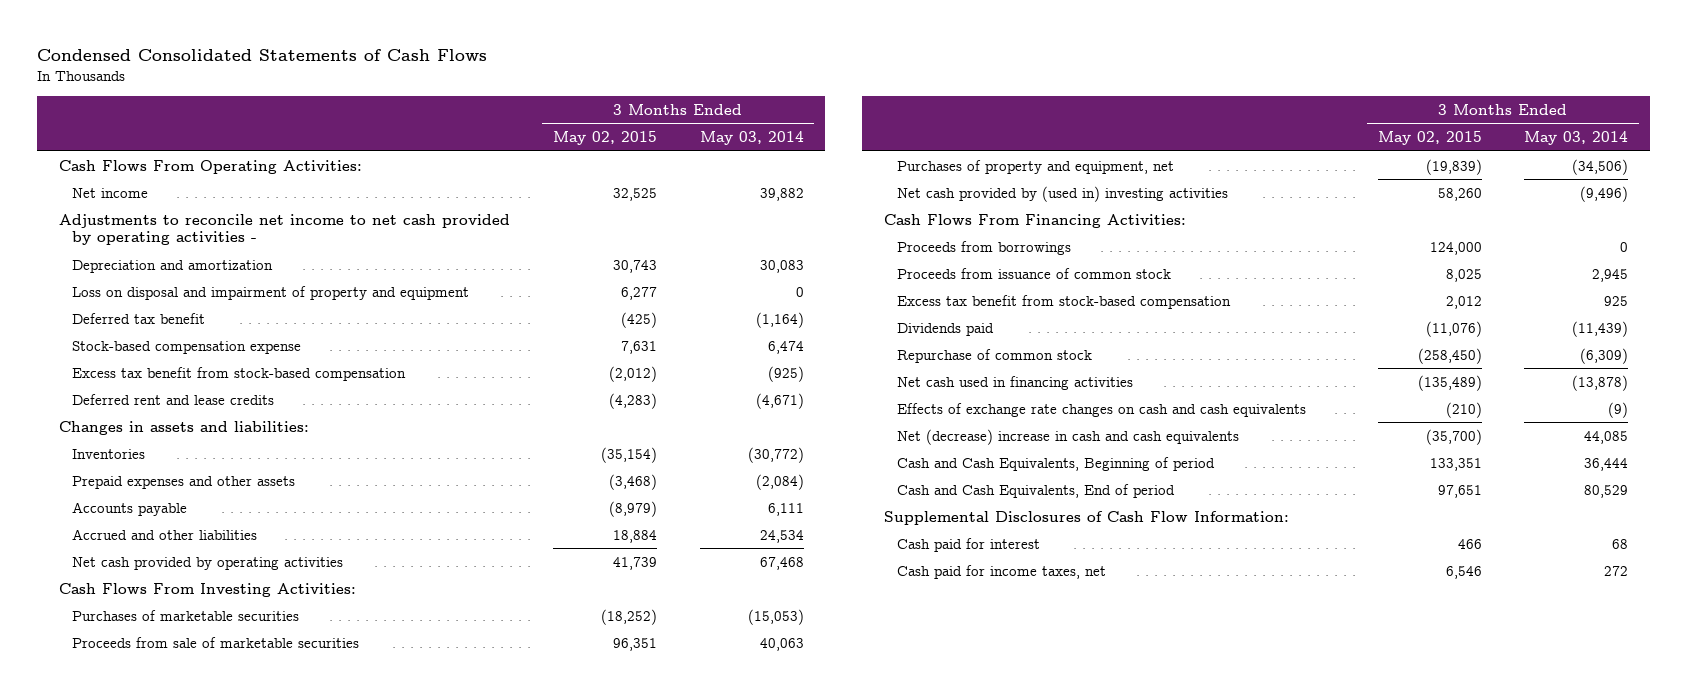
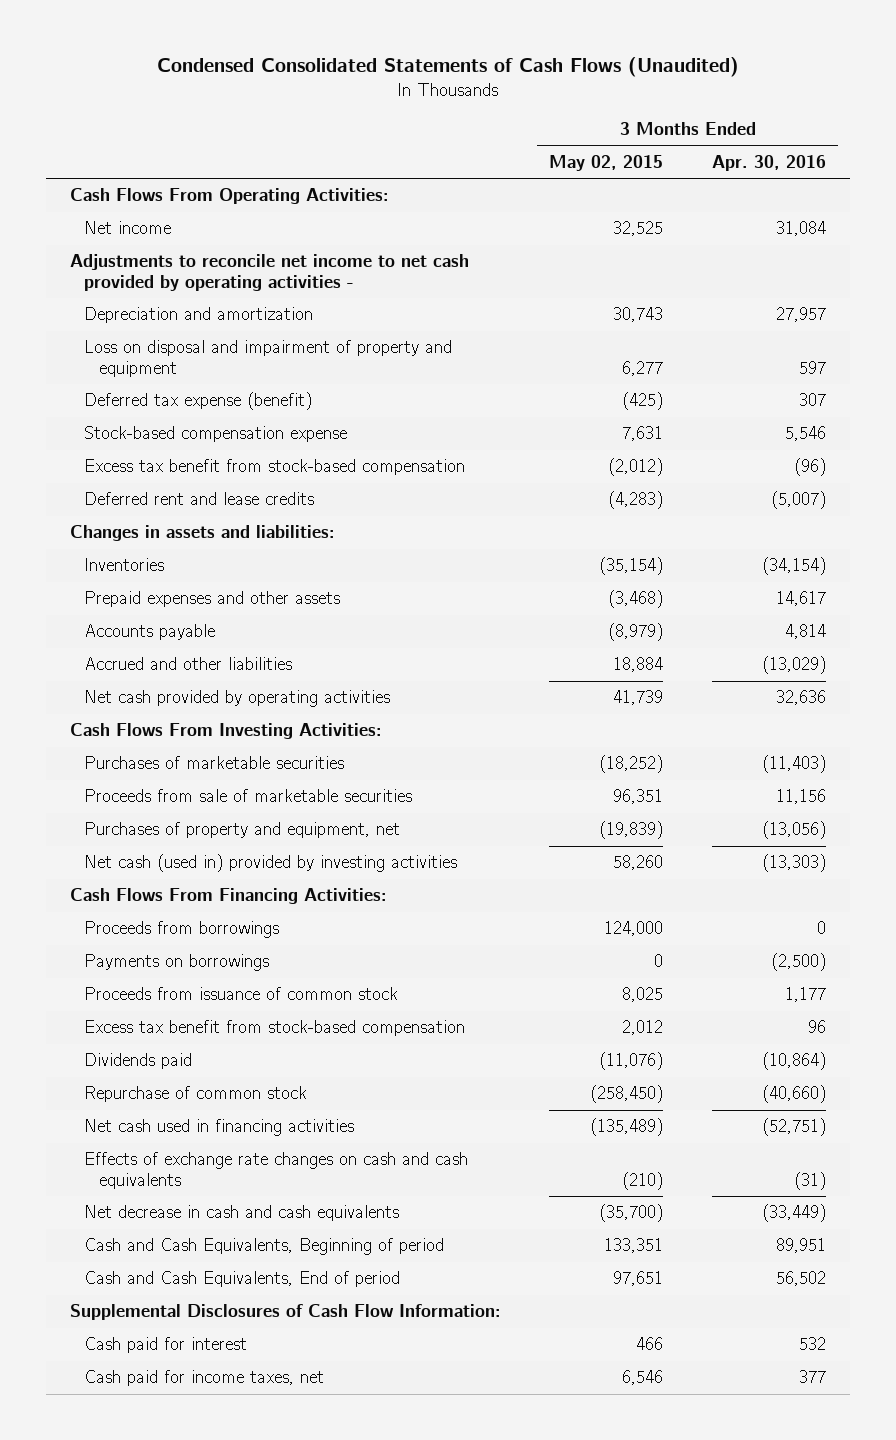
[37,48,488,61] Condensed Consolidated Statements of Cash Flows -> [156,57,739,78] Condensed Consolidated Statements of Cash Flows (Unaudited)
[699,130,804,145] May 03, 2014 -> none
none -> [711,154,826,171] Apr. 30, 2016
[71,312,205,324] Deferred tax benefit -> [84,392,313,411] Deferred tax expense (benefit)
[896,185,1228,202] Net cash provided by (used in) investing activities -> [84,854,458,873] Net cash (used in) provided by investing activities
none -> [84,954,270,972] Payments on borrowings
[896,428,1239,445] Net (decrease) increase in cash and cash equivalents -> [84,1205,400,1222] Net decrease in cash and cash equivalents

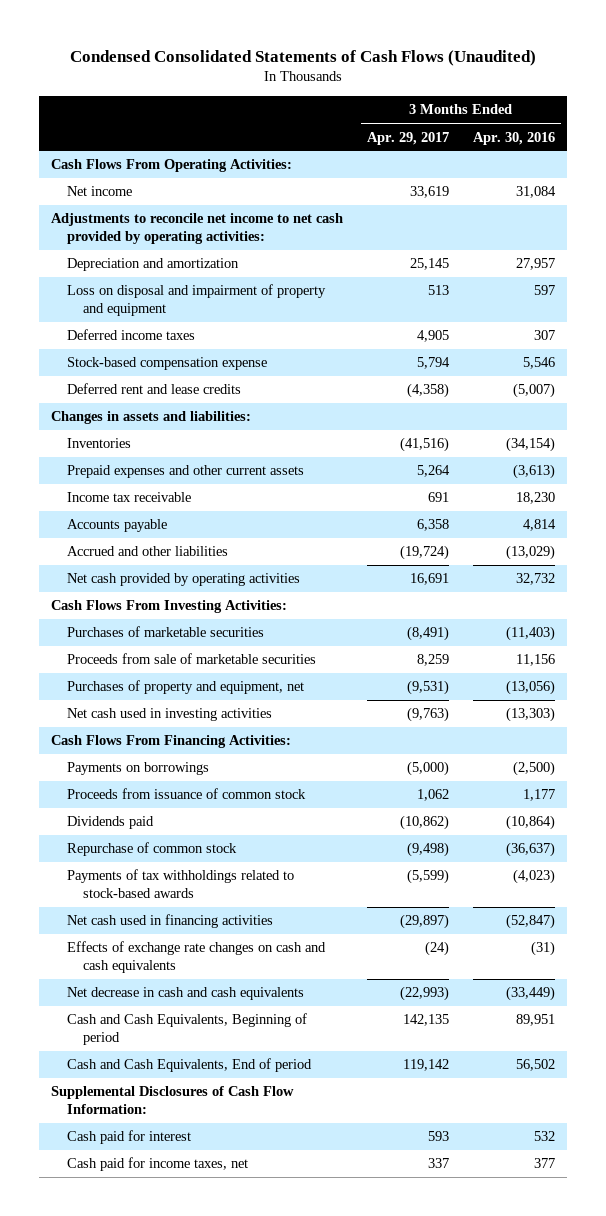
[549,154,664,171] May 02, 2015 -> none
none -> [367,131,450,145] Apr. 29, 2017
[69,254,469,291] Adjustments to reconcile net income to net cash provided by operating activities - -> [51,213,344,245] Adjustments to reconcile net income to net cash provided by operating activities:
[84,392,313,411] Deferred tax expense (benefit) -> [66,329,195,341] Deferred income taxes
[84,459,466,476] Excess tax benefit from stock-based compensation -> none
[84,591,341,608] Prepaid expenses and other assets -> [66,465,304,479] Prepaid expenses and other current assets
[775,591,826,607] 14,617 -> [513,464,556,480] (3,613)
none -> [66,492,191,503] Income tax receivable
[775,690,826,706] 32,636 -> [516,573,556,586] 32,732
[84,854,458,873] Net cash (used in) provided by investing activities -> [66,708,272,722] Net cash used in investing activities
[84,921,280,939] Proceeds from borrowings -> none
[84,1020,466,1037] Excess tax benefit from stock-based compensation -> none
[761,1085,826,1104] (40,660) -> [506,842,556,858] (36,637)
none -> [66,869,294,899] Payments of tax withholdings related to stock-based awards
[761,1118,826,1137] (52,751) -> [506,914,556,930] (52,847)

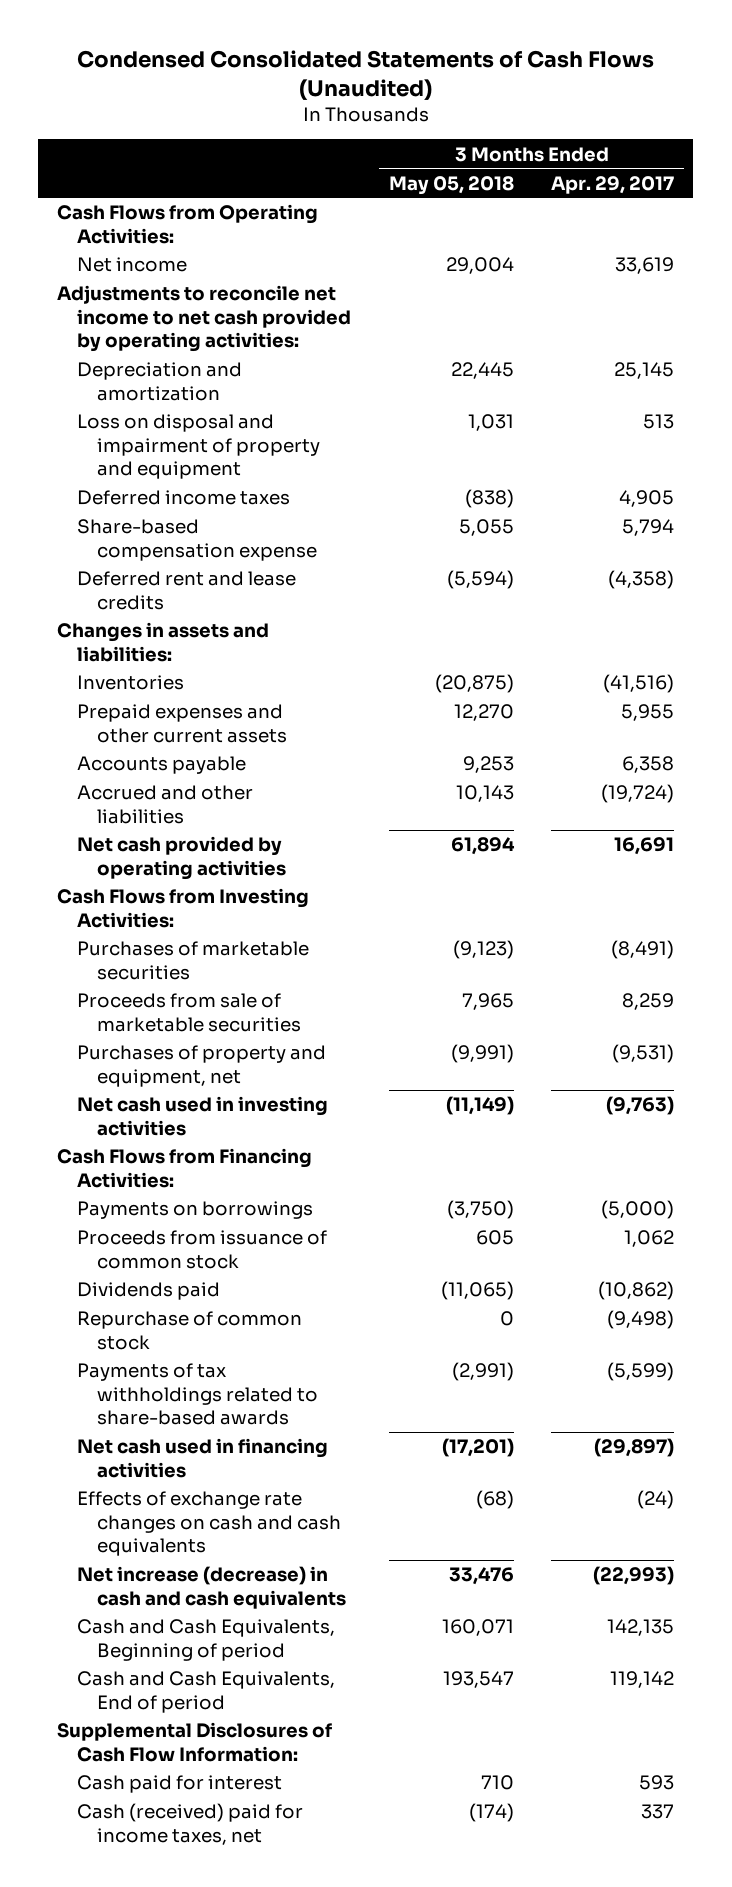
[473,131,556,145] Apr. 30, 2016 -> none
none -> [388,175,514,195] May 05, 2018
[51,159,293,173] Cash Flows From Operating Activities: -> [57,204,319,244] Cash Flows from Operating Activities:
[66,357,267,371] Stock-based compensation expense -> [76,519,317,561] Share-based compensation expense
[66,492,191,503] Income tax receivable -> none
[417,465,451,478] 5,264 -> [621,704,675,722] 5,955
[51,600,288,614] Cash Flows From Investing Activities: -> [57,888,310,928] Cash Flows from Investing Activities:
[51,735,292,749] Cash Flows From Financing Activities: -> [57,1148,313,1188] Cash Flows from Financing Activities:
[66,869,294,899] Payments of tax withholdings related to stock-based awards -> [76,1363,318,1426] Payments of tax withholdings related to share-based awards
[66,987,304,1001] Net decrease in cash and cash equivalents -> [76,1566,346,1609] Net increase (decrease) in cash and cash equivalents
[66,1157,248,1172] Cash paid for income taxes, net -> [76,1803,303,1845] Cash (received) paid for income taxes, net

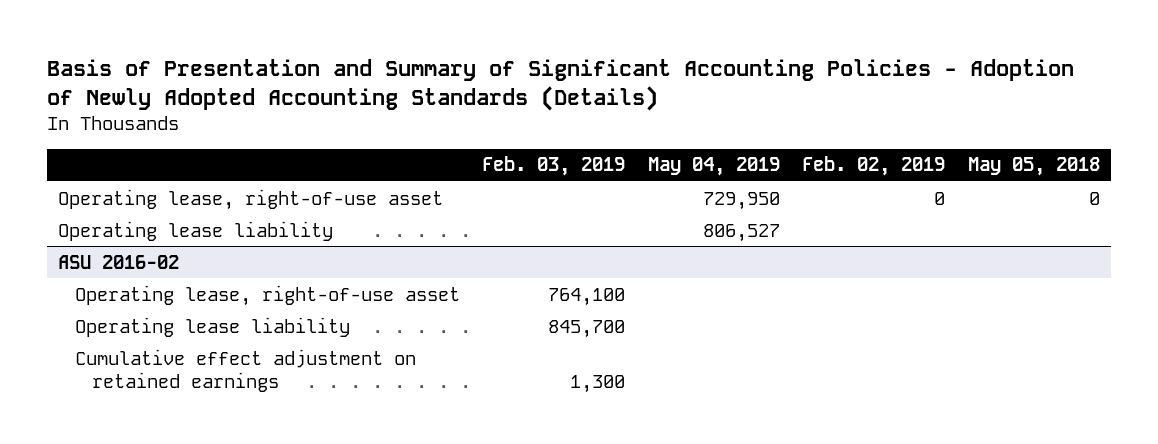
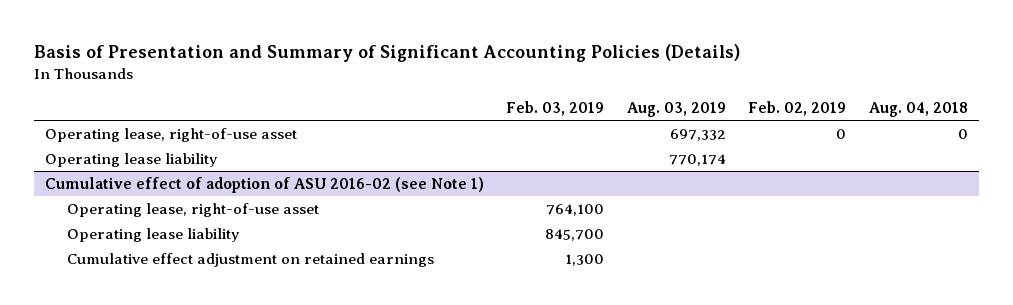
[47,59,1075,111] Basis of Presentation and Summary of Significant Accounting Policies - Adoption of Newly Adopted Accounting Standards (Details) -> [33,44,740,63] Basis of Presentation and Summary of Significant Accounting Policies (Details)
[647,157,780,177] May 04, 2019 -> none
[967,157,1100,177] May 05, 2018 -> none
none -> [626,102,726,118] Aug. 03, 2019
none -> [868,102,968,118] Aug. 04, 2018
[58,254,180,269] ASU 2016-02 -> [44,177,484,194] Cumulative effect of adoption of ASU 2016-02 (see Note 1)

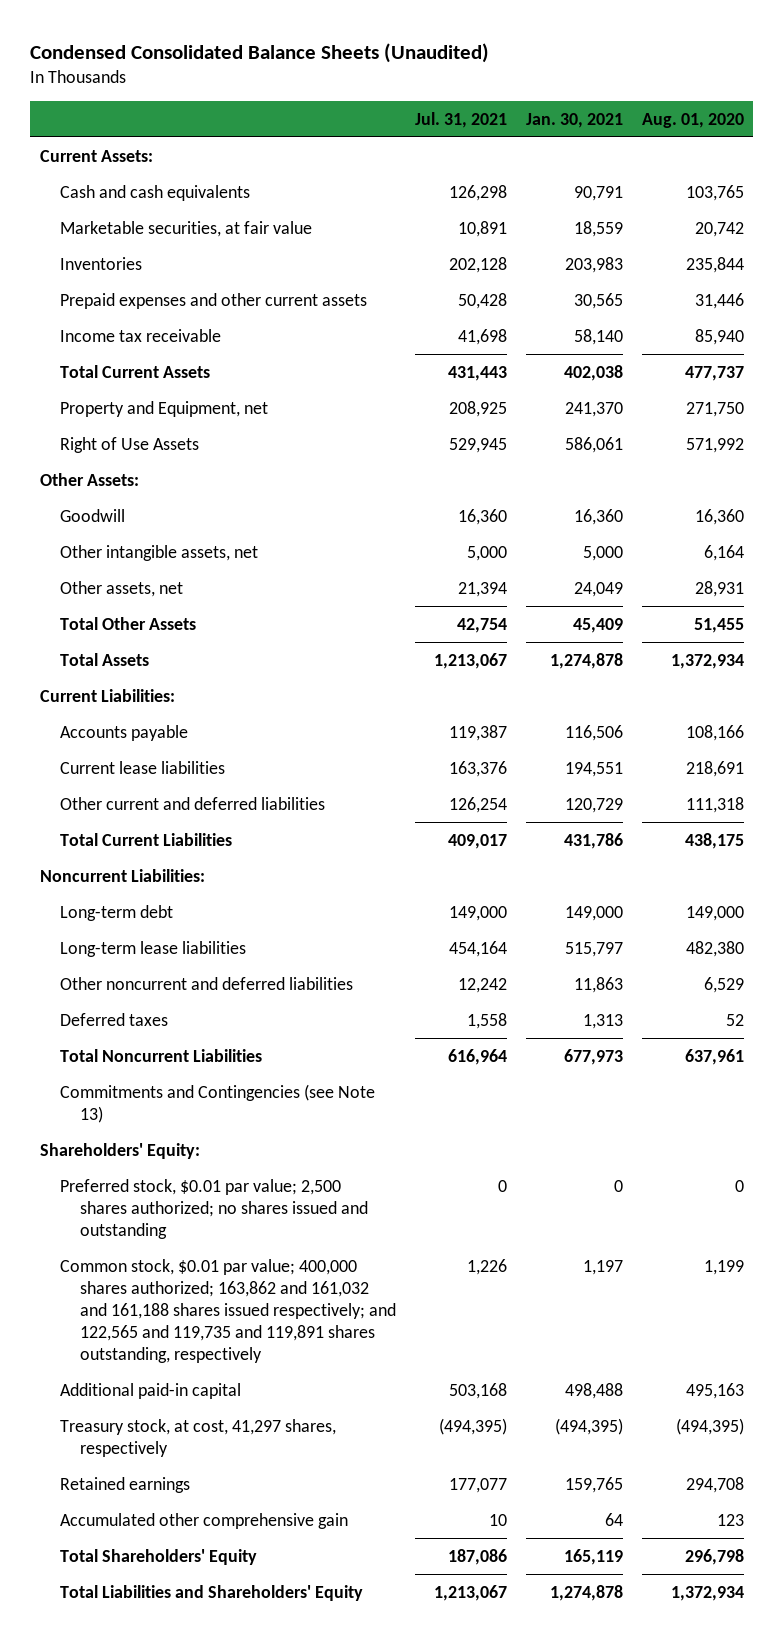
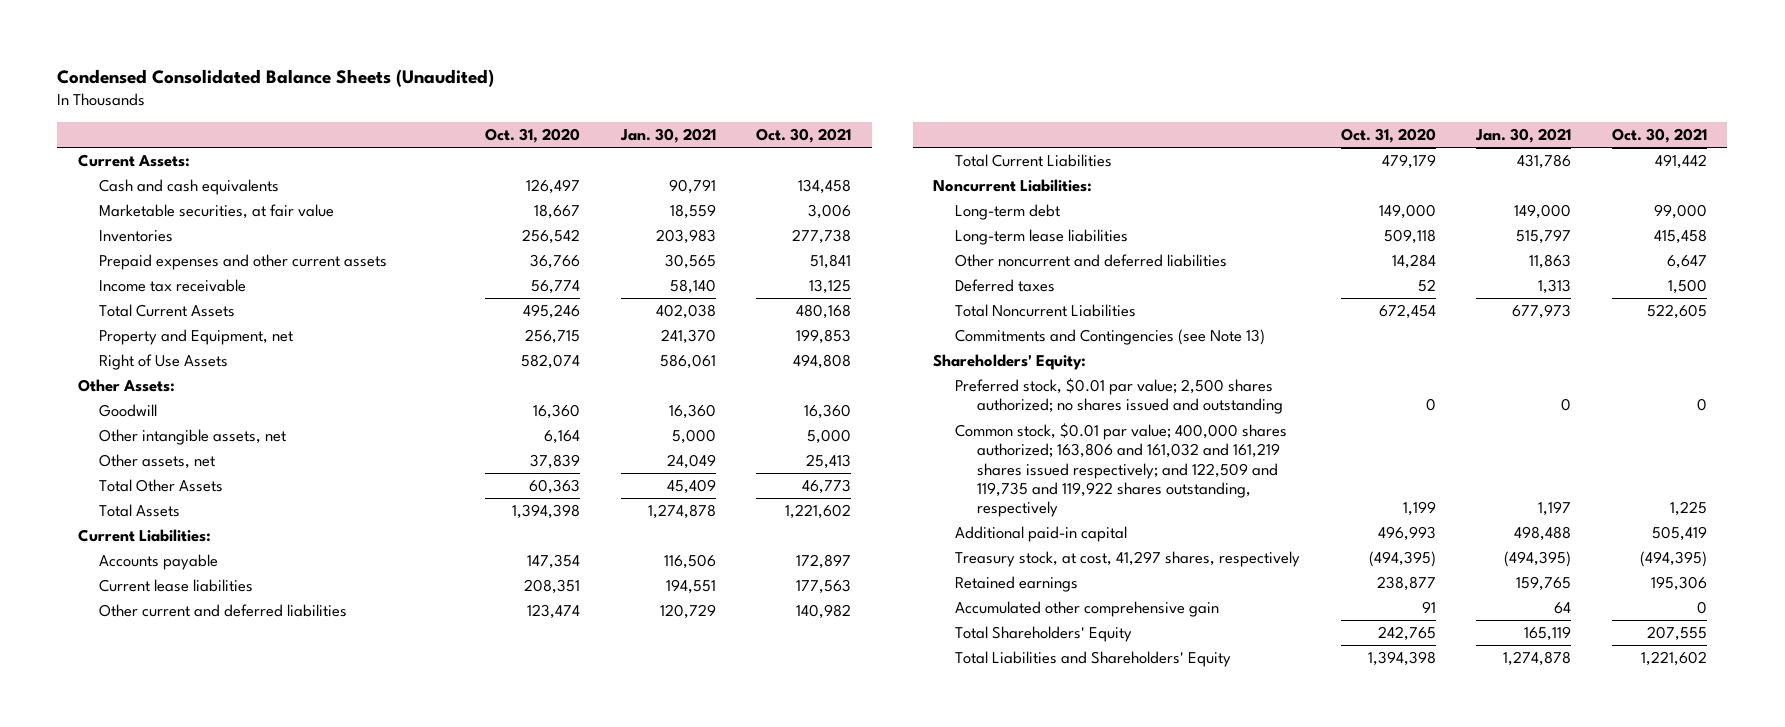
[414,111,507,128] Jul. 31, 2021 -> none
[641,112,744,128] Aug. 01, 2020 -> none
none -> [485,128,581,144] Oct. 31, 2020
none -> [756,128,852,144] Oct. 30, 2021
[59,1258,396,1364] Common stock, $0.01 par value; 400,000 shares authorized; 163,862 and 161,032 and 161,188 shares issued respectively; and 122,565 and 119,735 and 119,891 shares outstanding, respectively -> [954,423,1287,518] Common stock, $0.01 par value; 400,000 shares authorized; 163,806 and 161,032 and 161,219 shares issued respectively; and 122,509 and 119,735 and 119,922 shares outstanding, respectively

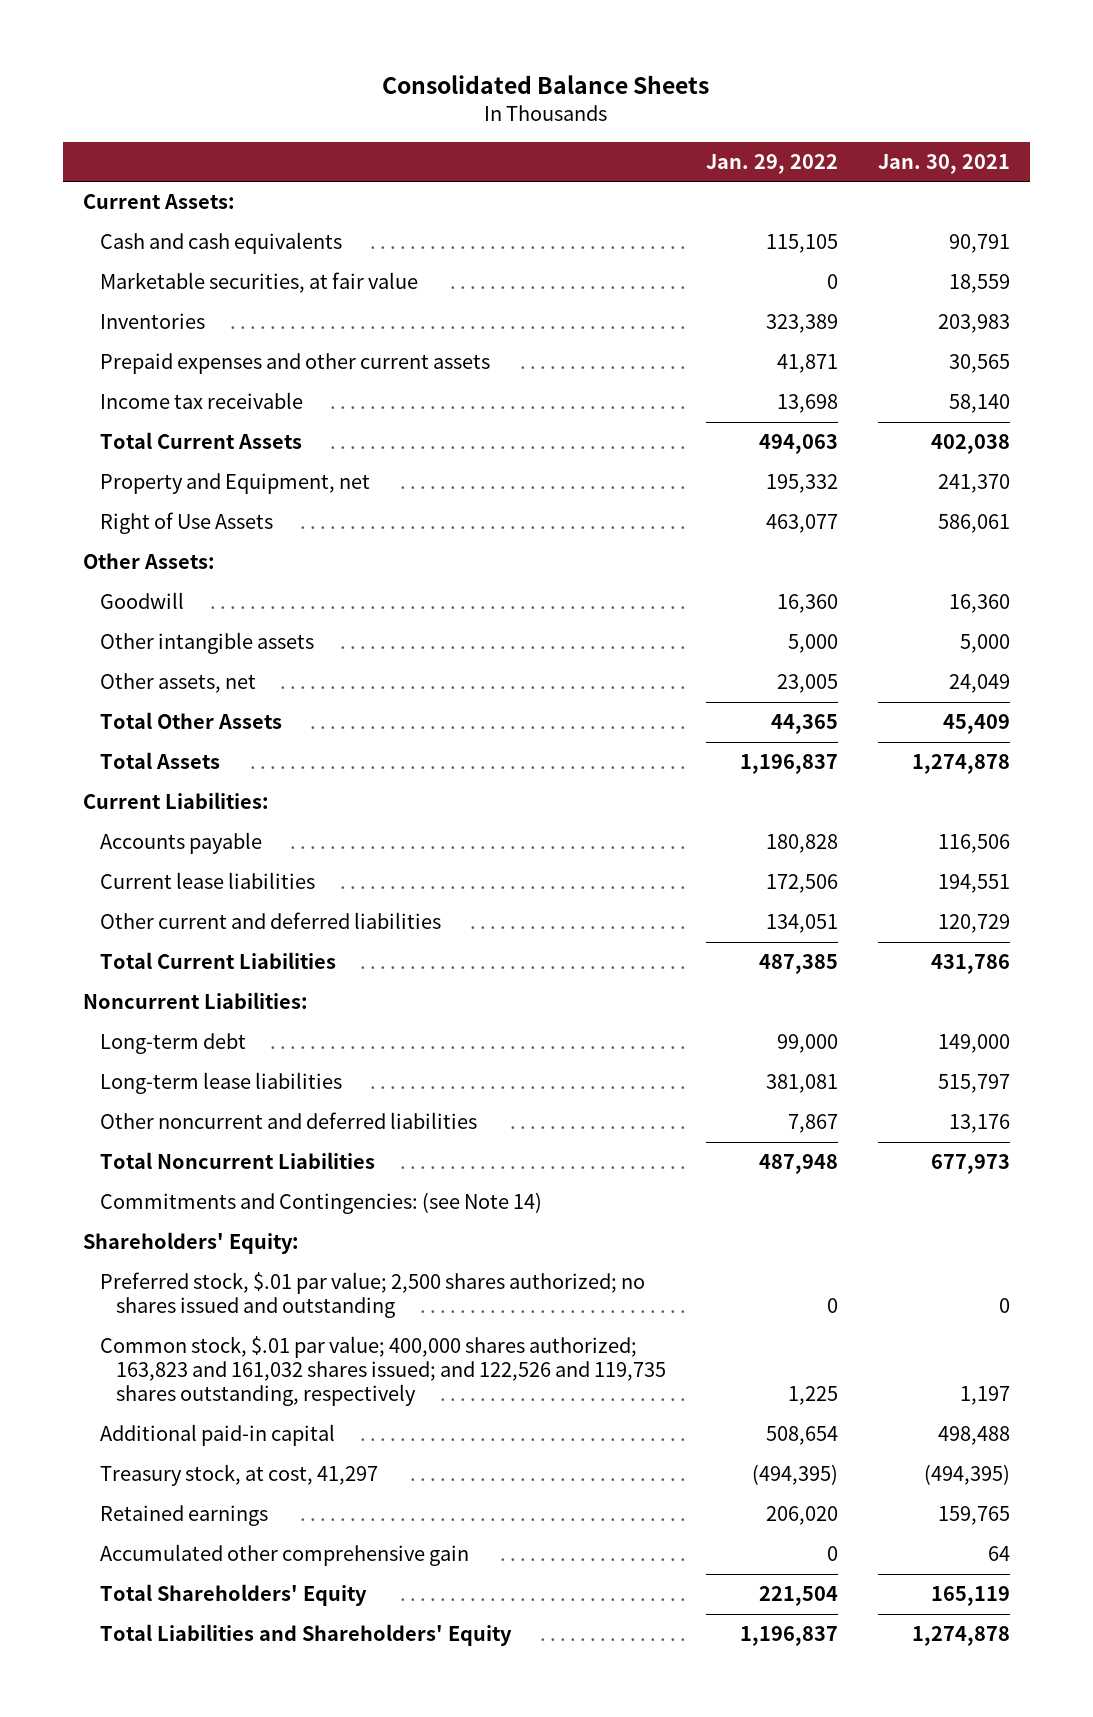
[57,69,495,88] Condensed Consolidated Balance Sheets (Unaudited) -> [382,75,710,95] Consolidated Balance Sheets
[485,128,581,144] Oct. 31, 2020 -> none
[756,128,852,144] Oct. 30, 2021 -> none
none -> [705,153,838,174] Jan. 29, 2022
[99,429,287,446] Other intangible assets, net -> [99,632,314,655] Other intangible assets
[954,279,1055,293] Deferred taxes -> none
[1529,254,1572,270] 11,863 -> [948,1114,1010,1134] 13,176
[954,329,1265,346] Commitments and Contingencies (see Note 13) -> [99,1192,542,1215] Commitments and Contingencies: (see Note 14)
[954,378,1283,415] Preferred stock, $0.01 par value; 2,500 shares authorized; no shares issued and outstanding -> [99,1272,645,1319] Preferred stock, $.01 par value; 2,500 shares authorized; no shares issued and outstanding
[954,423,1287,518] Common stock, $0.01 par value; 400,000 shares authorized; 163,806 and 161,032 and 161,219 shares issued respectively; and 122,509 and 119,735 and 119,922 shares outstanding, respectively -> [99,1336,666,1407] Common stock, $.01 par value; 400,000 shares authorized; 163,823 and 161,032 shares issued; and 122,526 and 119,735 shares outstanding, respectively
[954,551,1300,568] Treasury stock, at cost, 41,297 shares, respectively -> [99,1464,378,1487] Treasury stock, at cost, 41,297

